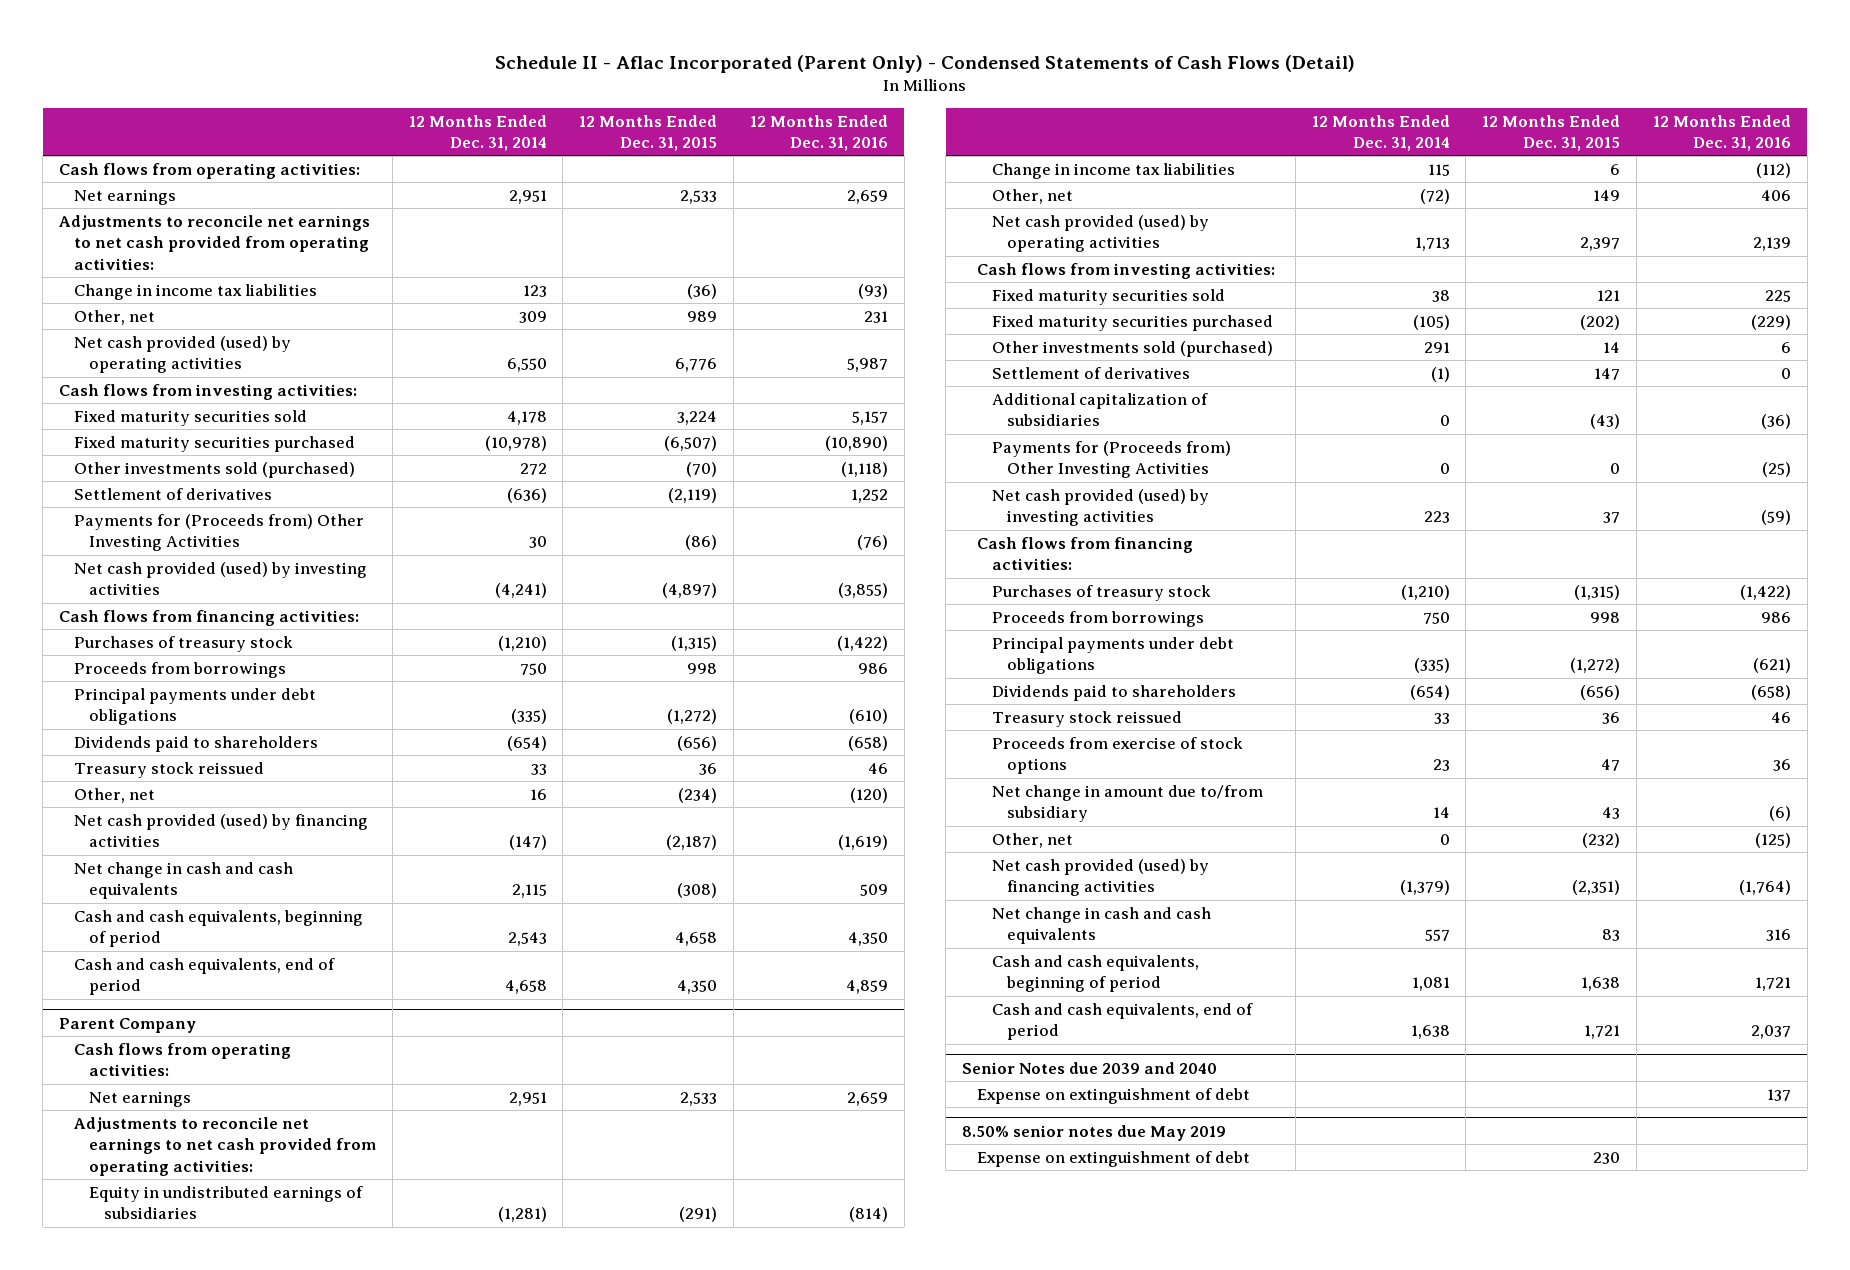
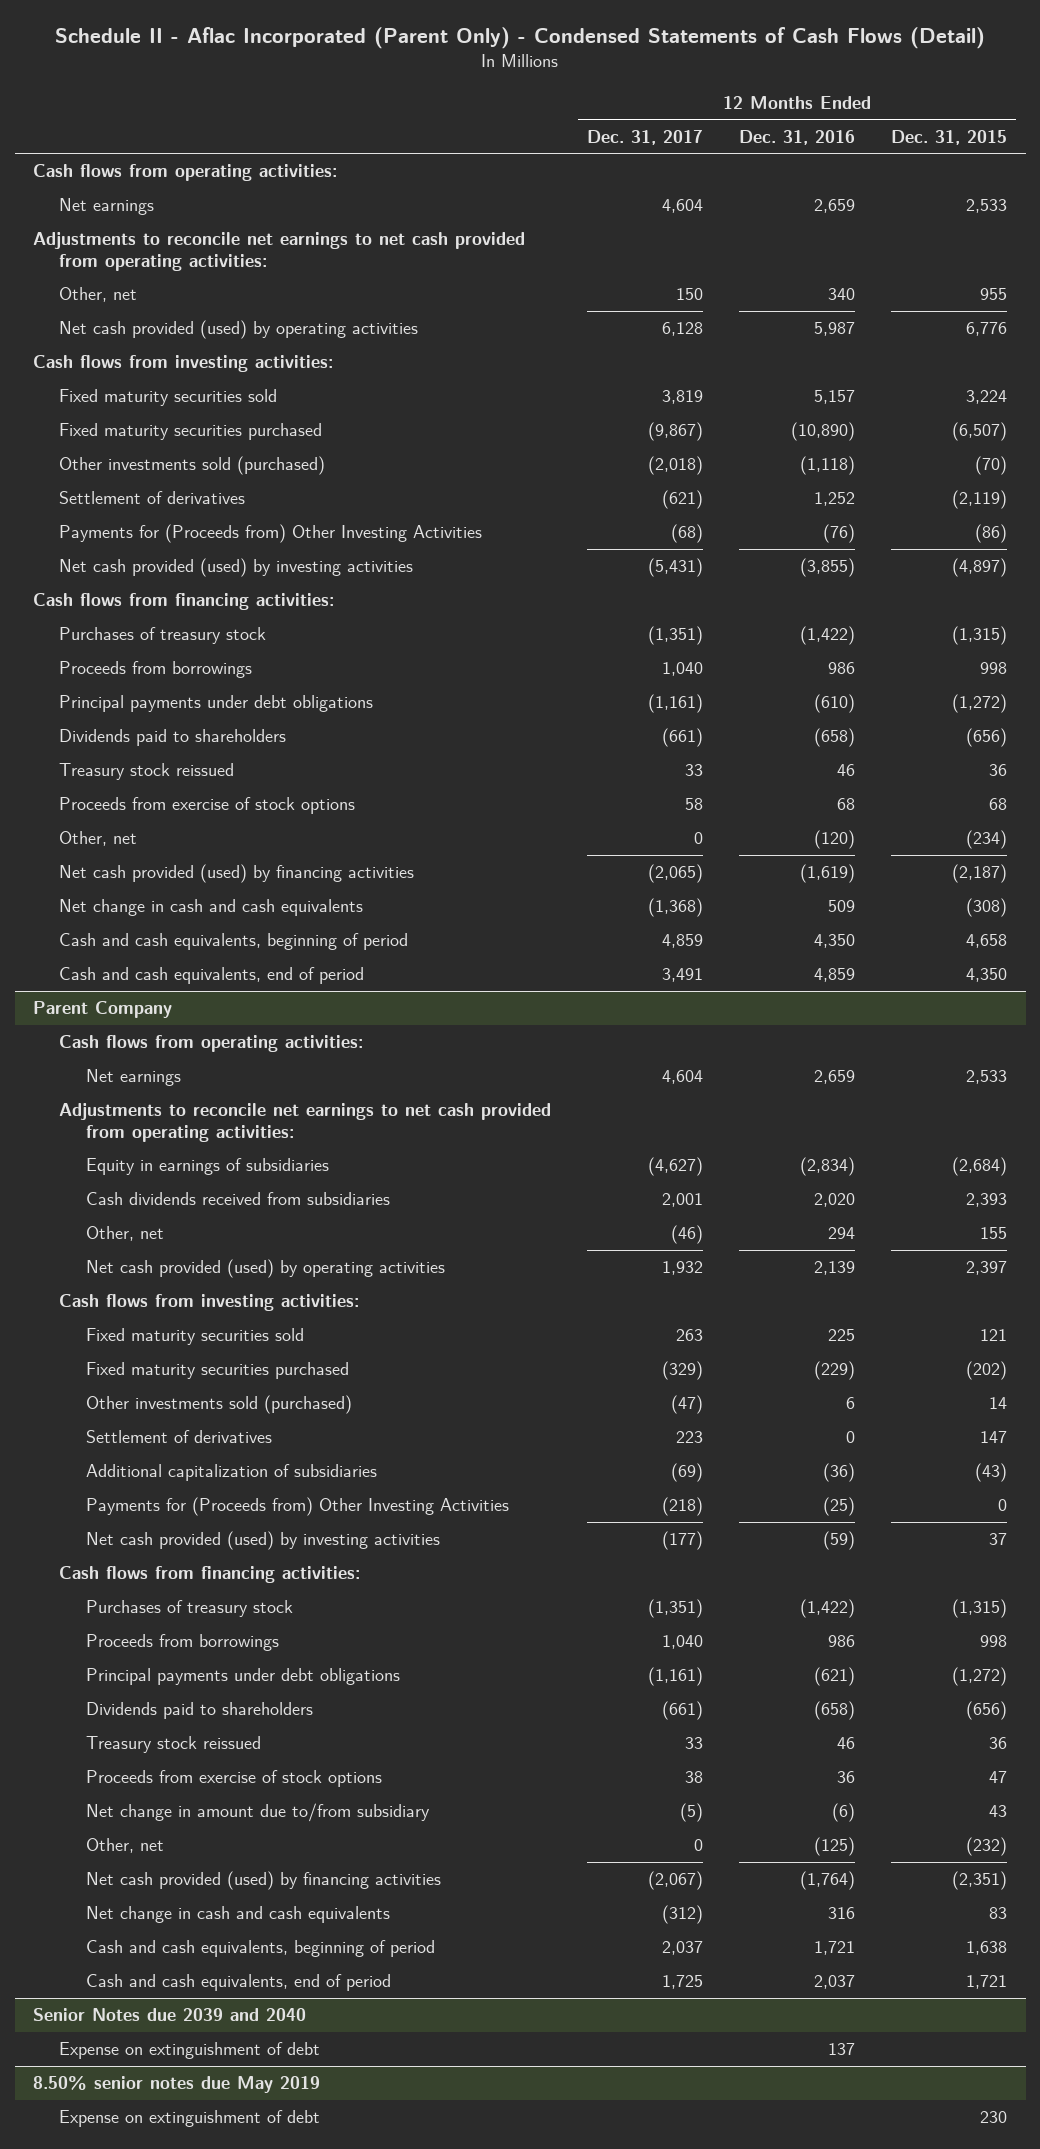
[408,114,547,152] 12 Months Ended Dec. 31, 2014 -> none
none -> [587,129,704,145] Dec. 31, 2017
[73,283,317,300] Change in income tax liabilities -> none
[687,310,718,322] 989 -> [980,288,1008,301] 955
[863,310,888,323] 231 -> [828,288,856,301] 340
none -> [59,797,356,815] Proceeds from exercise of stock options
[992,162,1236,179] Change in income tax liabilities -> none
[89,1185,364,1220] Equity in undistributed earnings of subsidiaries -> [85,1158,329,1176] Equity in earnings of subsidiaries
[679,1207,718,1223] (291) -> [952,1157,1008,1177] (2,684)
[848,1207,888,1223] (814) -> [800,1157,856,1177] (2,834)
none -> [85,1192,390,1206] Cash dividends received from subsidiaries
[1593,189,1621,201] 149 -> [980,1227,1008,1240] 155
[1760,189,1791,201] 406 -> [828,1227,856,1240] 294

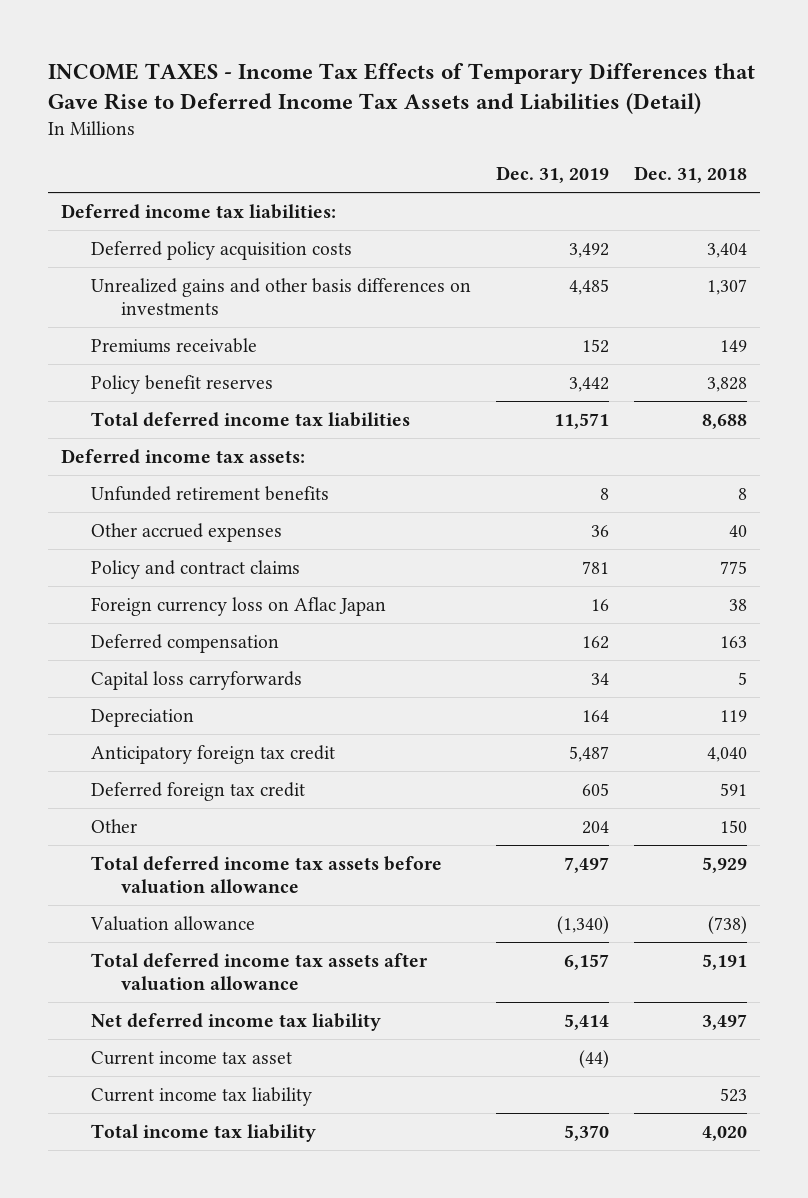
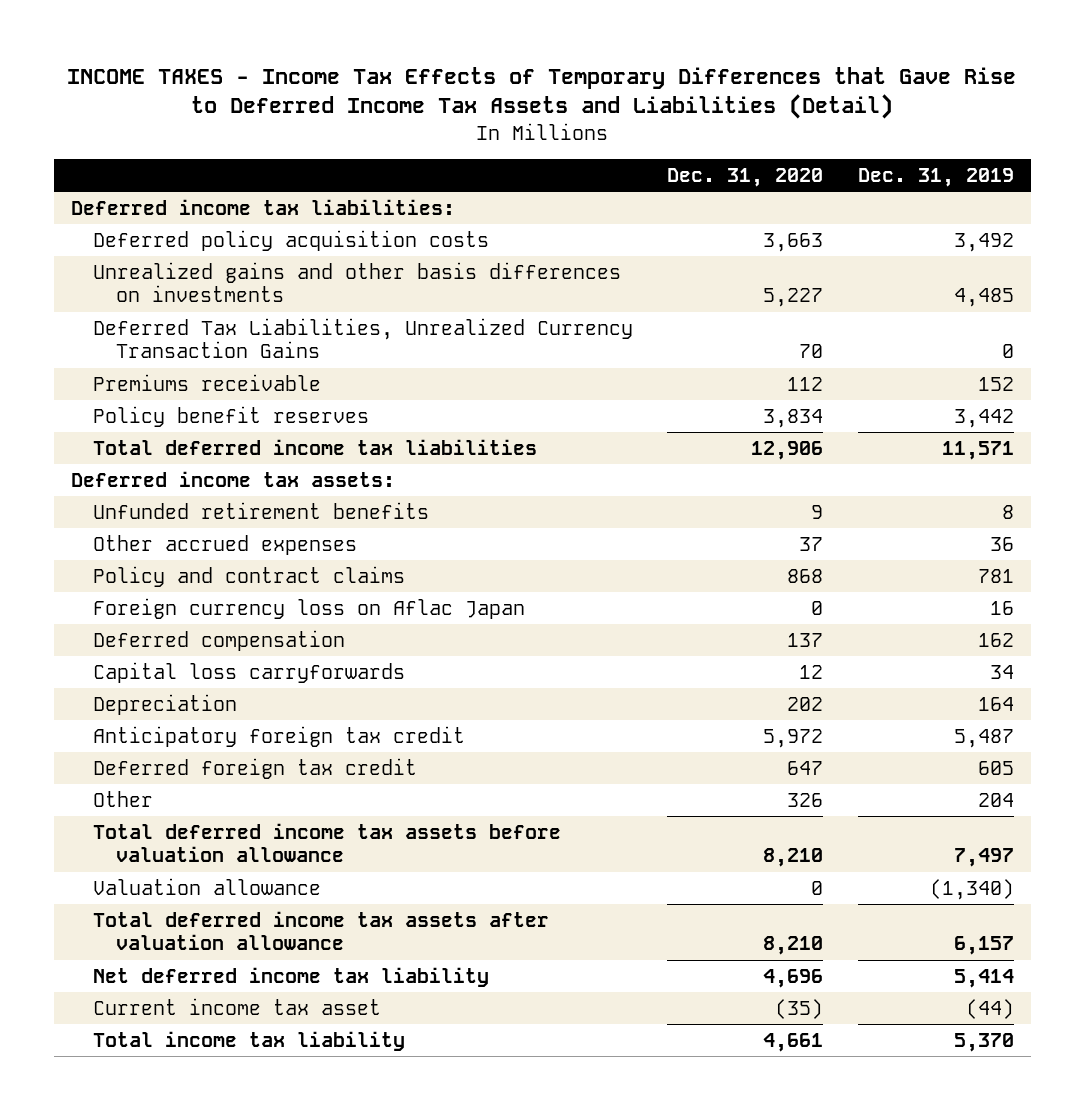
[634,165,748,183] Dec. 31, 2018 -> none
none -> [667,167,824,187] Dec. 31, 2020
none -> [93,317,634,359] Deferred Tax Liabilities, Unrealized Currency Transaction Gains
[91,1086,313,1106] Current income tax liability -> none

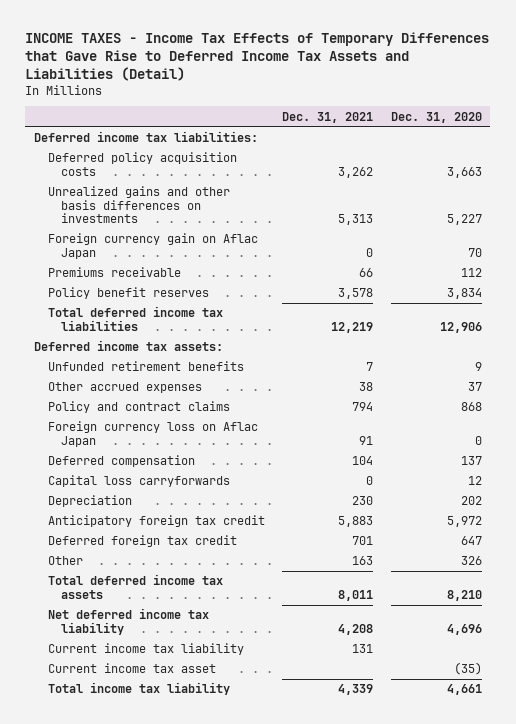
[857,167,1014,187] Dec. 31, 2019 -> none
none -> [282,111,374,123] Dec. 31, 2021
[93,317,634,359] Deferred Tax Liabilities, Unrealized Currency Transaction Gains -> [47,233,258,259] Foreign currency gain on Aflac Japan
[93,877,322,895] Valuation allowance -> none
[93,910,550,951] Total deferred income tax assets after valuation allowance -> none
[93,822,562,863] Total deferred income tax assets before valuation allowance -> [47,574,223,599] Total deferred income tax assets
none -> [47,643,244,656] Current income tax liability

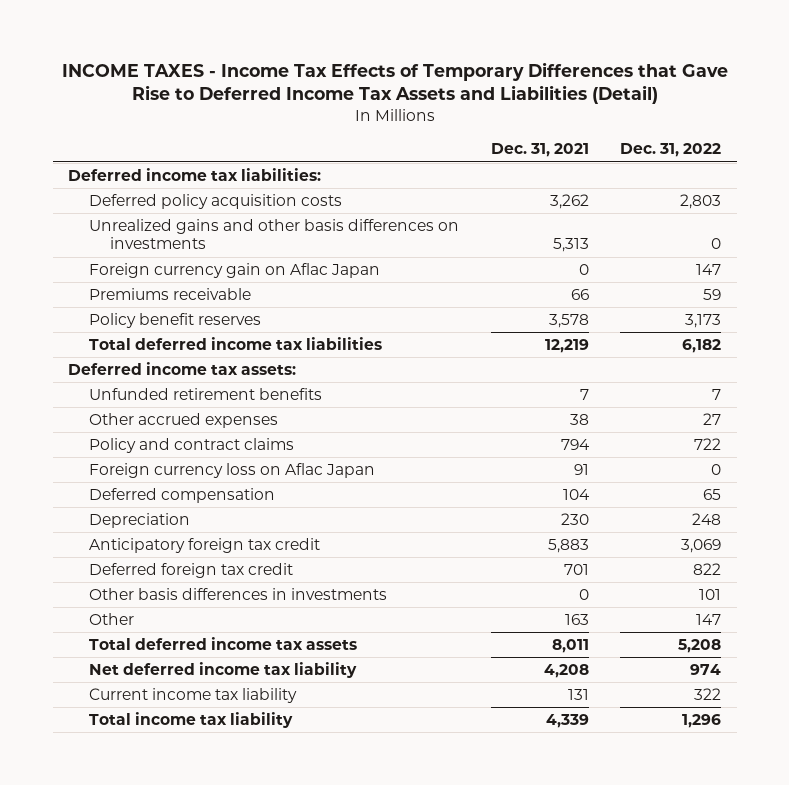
[390,111,482,123] Dec. 31, 2020 -> none
none -> [619,143,721,158] Dec. 31, 2022
[47,475,230,488] Capital loss carryforwards -> none
none -> [89,587,388,600] Other basis differences in investments
[47,663,216,674] Current income tax asset -> none

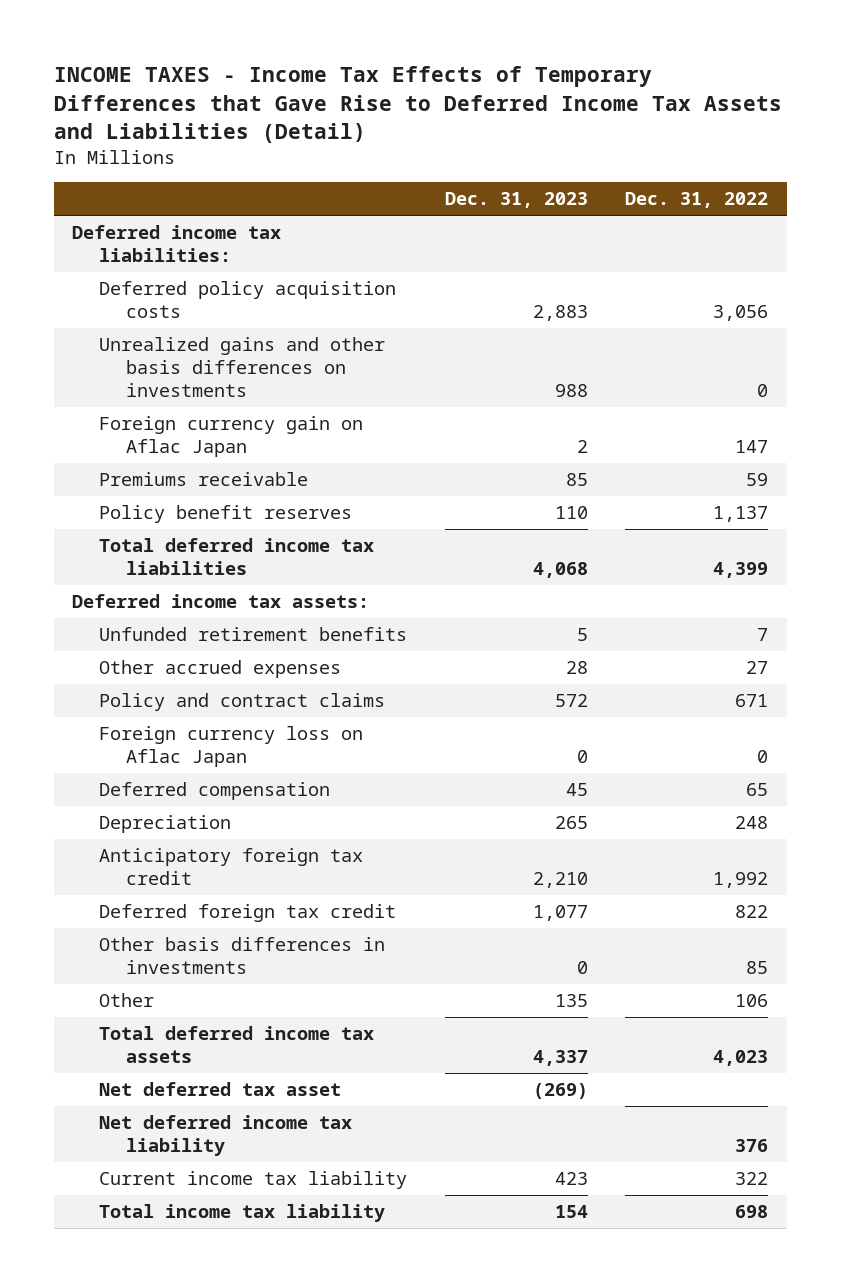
[490,143,589,158] Dec. 31, 2021 -> none
none -> [444,192,588,209] Dec. 31, 2023
[679,193,721,209] 2,803 -> [713,304,769,321] 3,056
[684,313,721,328] 3,173 -> [713,506,769,523] 1,137
[681,338,721,353] 6,182 -> [713,561,769,578] 4,399
[693,437,721,450] 722 -> [735,694,769,708] 671
[680,538,721,553] 3,069 -> [713,871,769,888] 1,992
[698,588,721,600] 101 -> [746,960,769,974] 85
[695,613,721,625] 147 -> [735,994,769,1008] 106
[677,638,721,653] 5,208 -> [713,1049,769,1066] 4,023
none -> [99,1082,342,1097] Net deferred tax asset
[689,663,721,675] 974 -> [735,1138,769,1152] 376
[681,713,721,728] 1,296 -> [735,1205,769,1219] 698

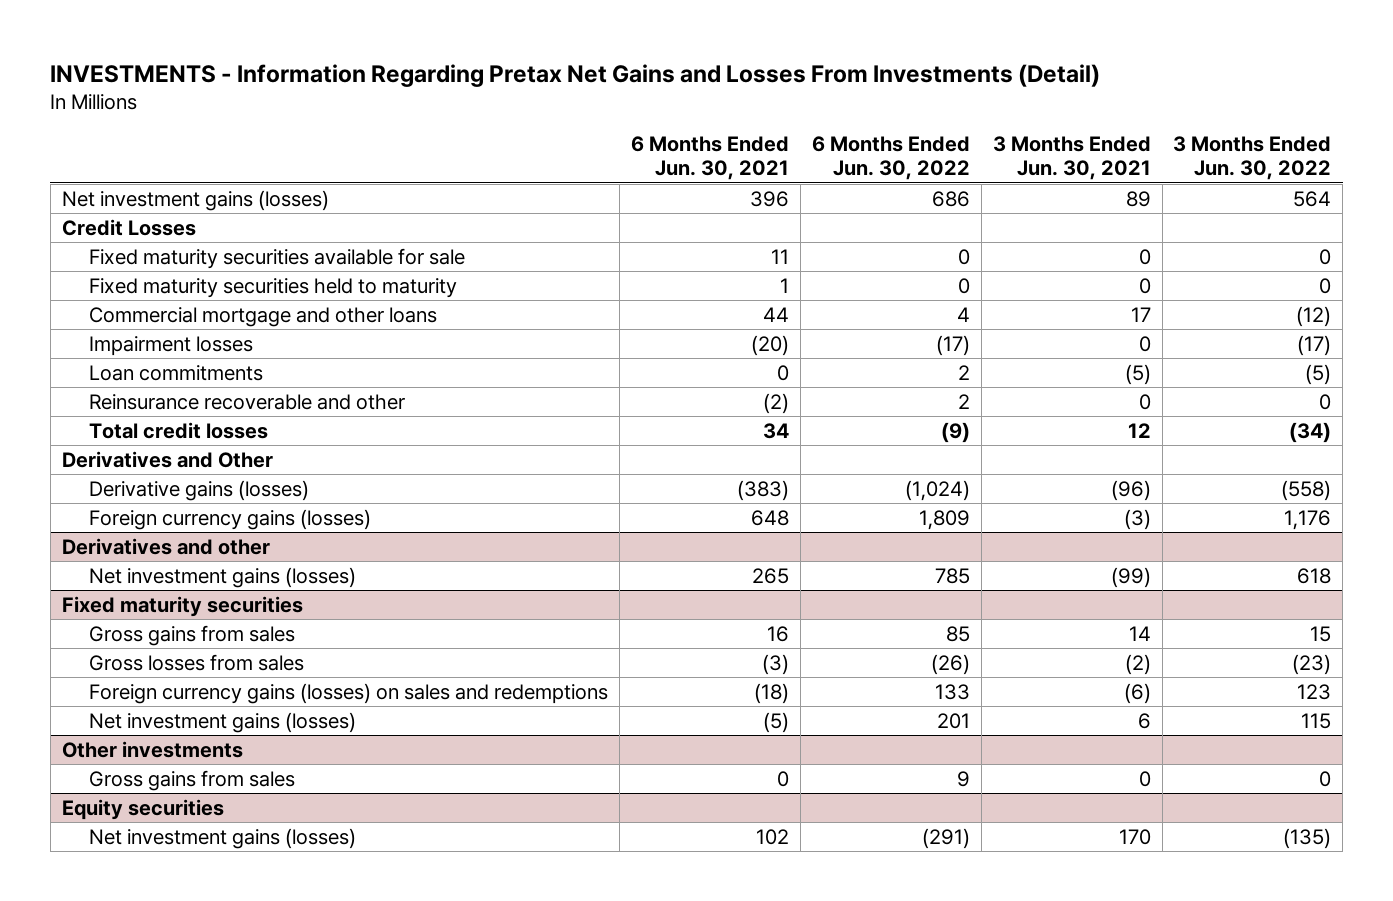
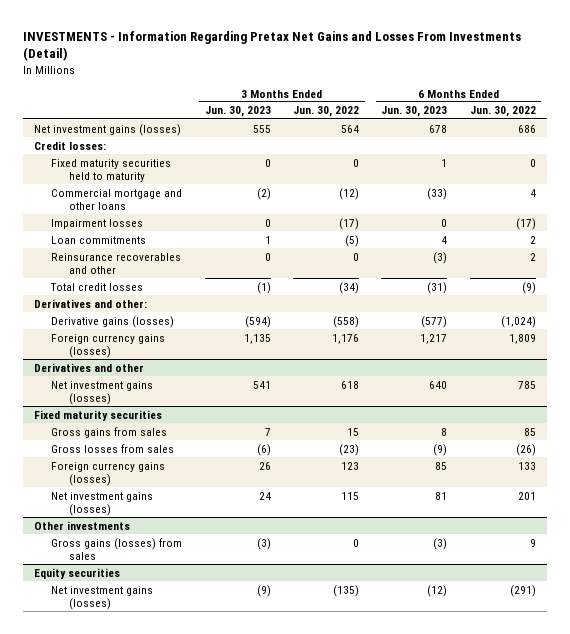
[631,136,790,181] 6 Months Ended Jun. 30, 2021 -> none
[992,136,1151,181] 3 Months Ended Jun. 30, 2021 -> none
none -> [204,106,271,118] Jun. 30, 2023
none -> [381,106,448,118] Jun. 30, 2023
[89,247,466,269] Fixed maturity securities available for sale -> none
[61,218,196,236] Credit Losses -> [34,140,107,150] Credit losses:
[89,393,406,410] Reinsurance recoverable and other -> [51,252,182,275] Reinsurance recoverables and other
[61,450,273,468] Derivatives and Other -> [34,298,148,308] Derivatives and other:
[89,682,609,704] Foreign currency gains (losses) on sales and redemptions -> [51,461,166,487] Foreign currency gains (losses)
[89,769,296,791] Gross gains from sales -> [51,537,183,561] Gross gains (losses) from sales

